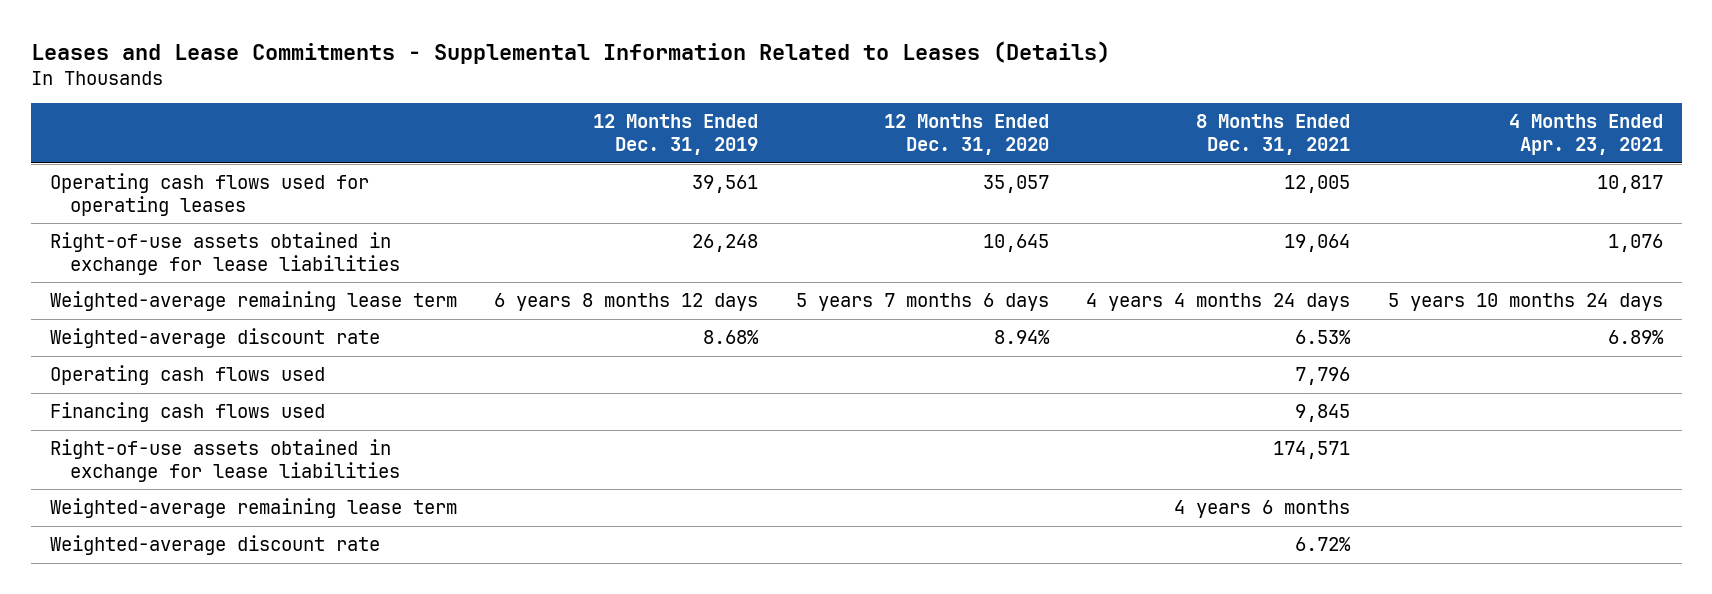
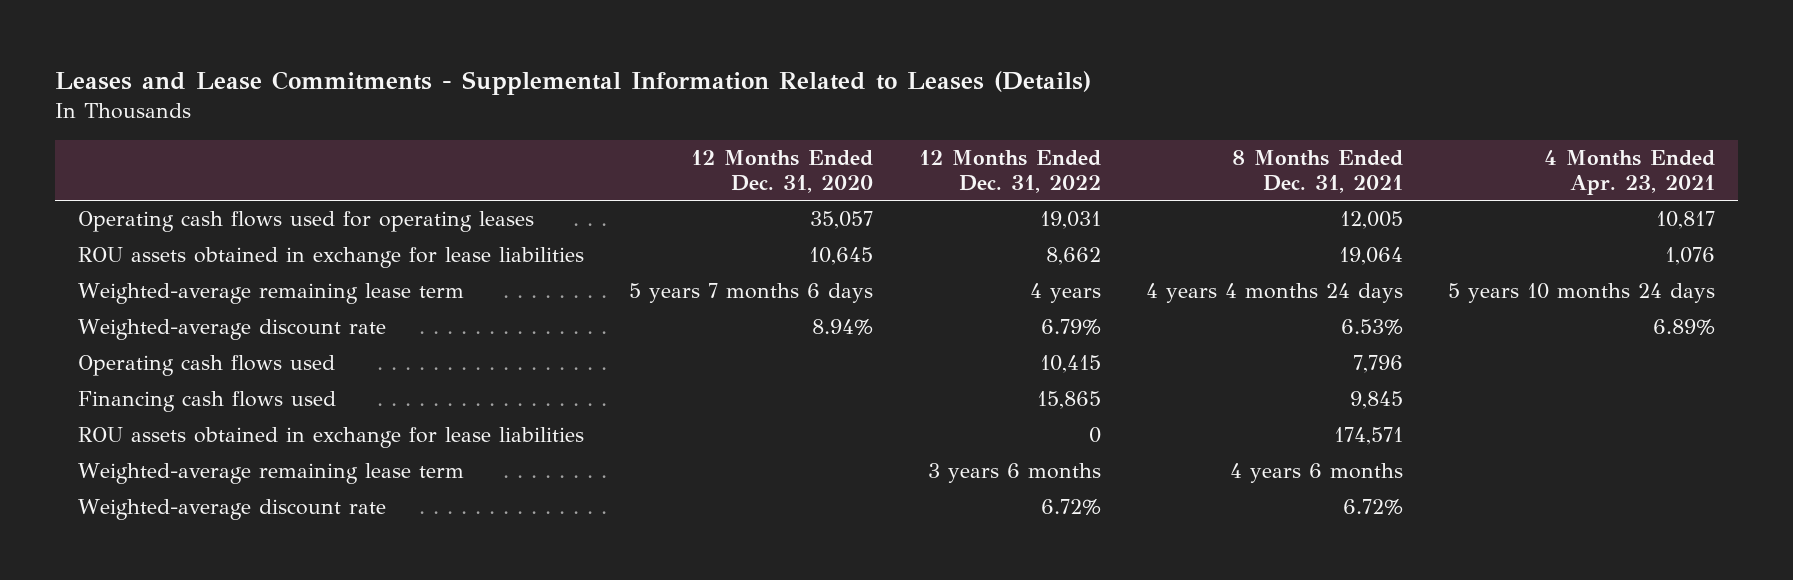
[593,114,759,155] 12 Months Ended Dec. 31, 2019 -> none
none -> [918,149,1101,193] 12 Months Ended Dec. 31, 2022
[49,232,400,275] Right-of-use assets obtained in exchange for lease liabilities -> [78,247,585,269] ROU assets obtained in exchange for lease liabilities
[49,439,400,482] Right-of-use assets obtained in exchange for lease liabilities -> [78,427,585,449] ROU assets obtained in exchange for lease liabilities

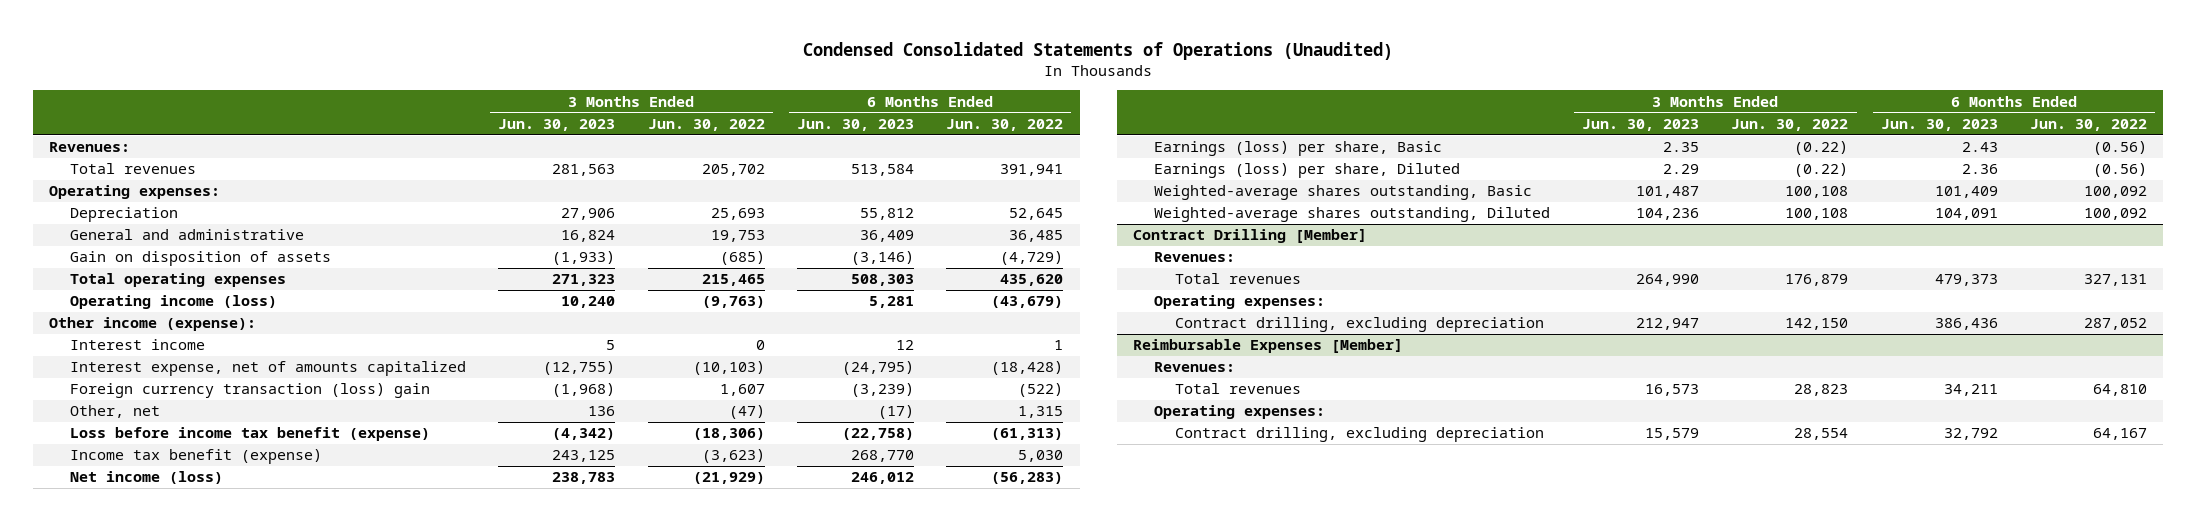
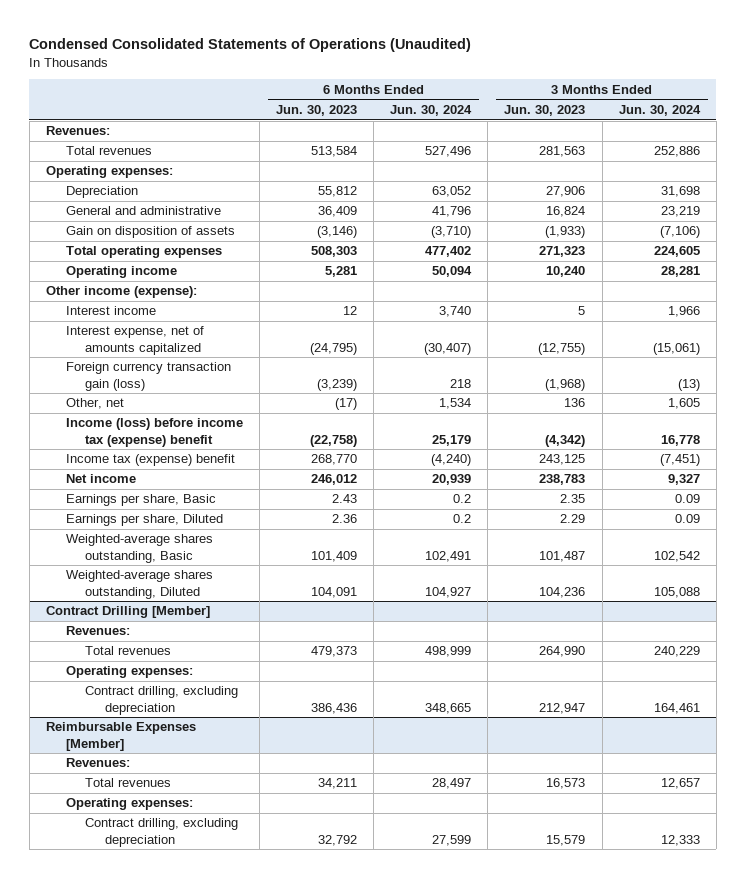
[647,118,765,131] Jun. 30, 2022 -> none
[946,118,1064,131] Jun. 30, 2022 -> none
none -> [390,104,473,116] Jun. 30, 2024
none -> [618,104,701,116] Jun. 30, 2024
[69,295,277,310] Operating income (loss) -> [65,266,177,279] Operating income
[69,383,430,399] Foreign currency transaction (loss) gain -> [65,362,231,391] Foreign currency transaction gain (loss)
[69,427,430,442] Loss before income tax benefit (expense) -> [65,418,243,447] Income (loss) before income tax (expense) benefit
[69,449,322,465] Income tax benefit (expense) -> [65,454,235,467] Income tax (expense) benefit
[69,471,223,485] Net income (loss) -> [65,474,136,484] Net income
[1153,141,1442,157] Earnings (loss) per share, Basic -> [65,494,216,507] Earnings per share, Basic
[1153,163,1460,179] Earnings (loss) per share, Diluted -> [65,514,223,527] Earnings per share, Diluted

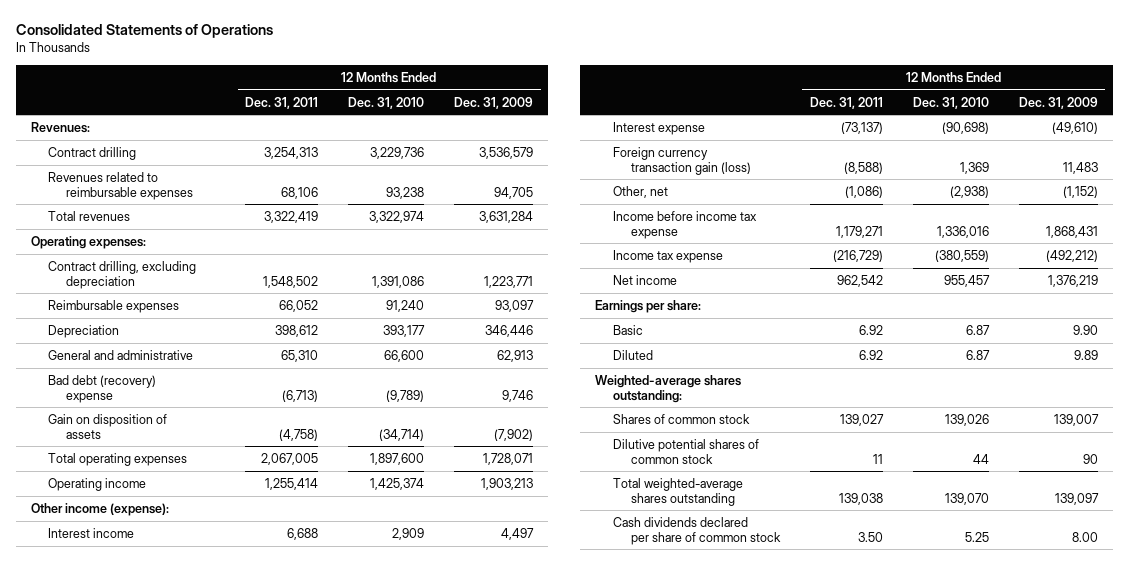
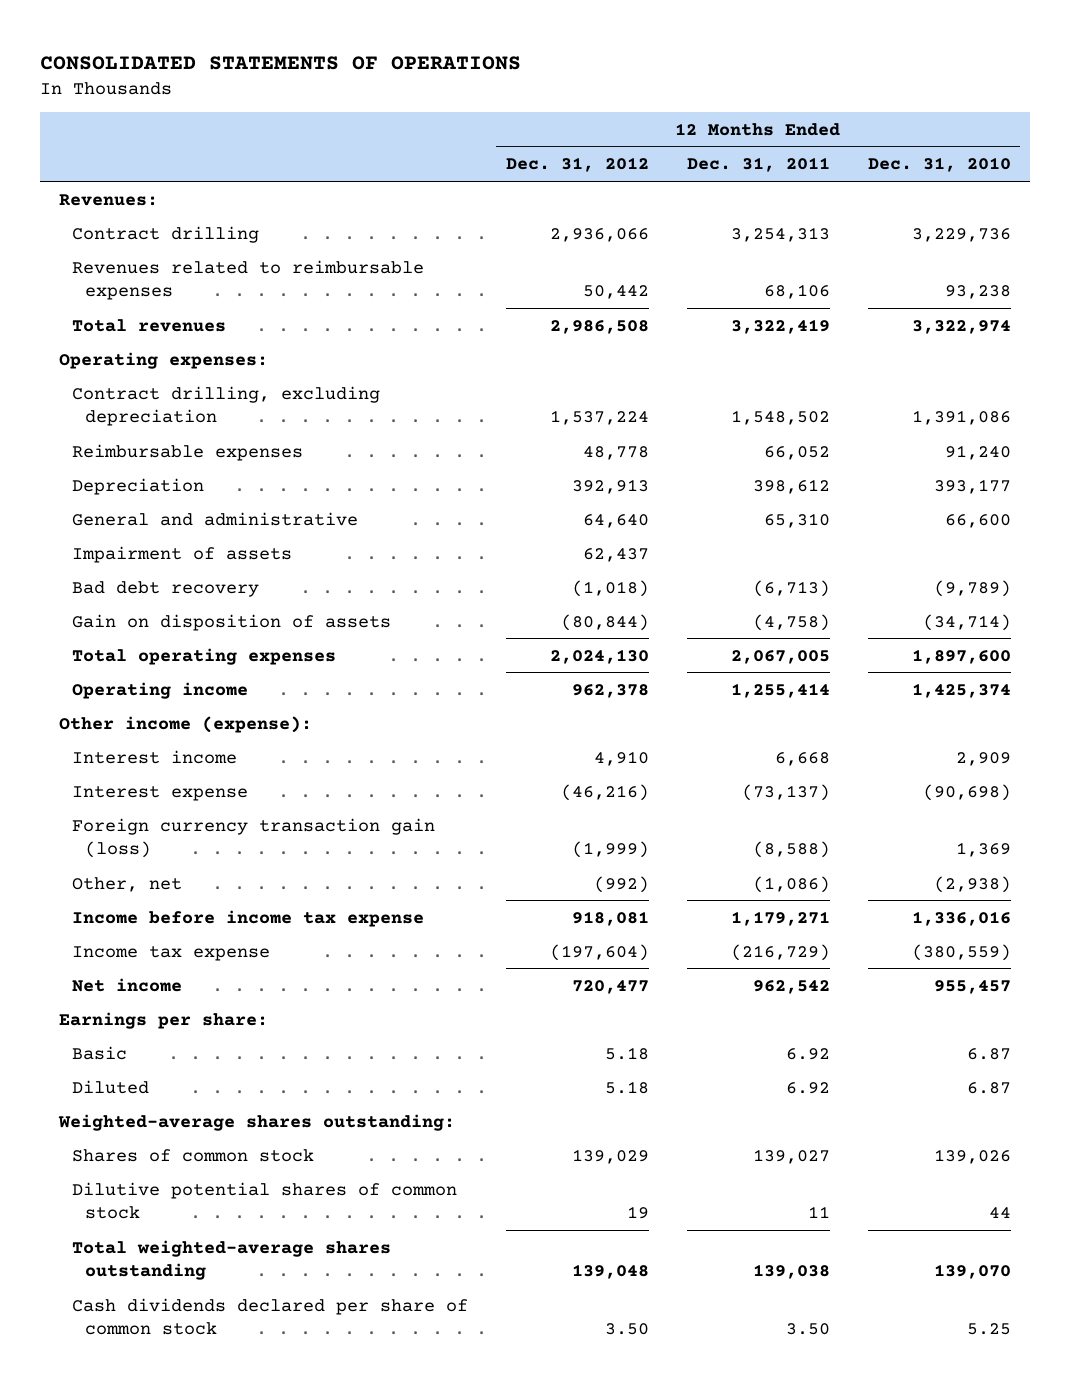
[15,24,273,39] Consolidated Statements of Operations -> [39,55,521,70] CONSOLIDATED STATEMENTS OF OPERATIONS
[454,96,534,109] Dec. 31, 2009 -> none
none -> [505,157,649,173] Dec. 31, 2012
none -> [71,545,292,563] Impairment of assets
[48,374,157,403] Bad debt (recovery) expense -> [71,580,259,597] Bad debt recovery
[287,527,319,540] 6,688 -> [774,751,830,766] 6,668

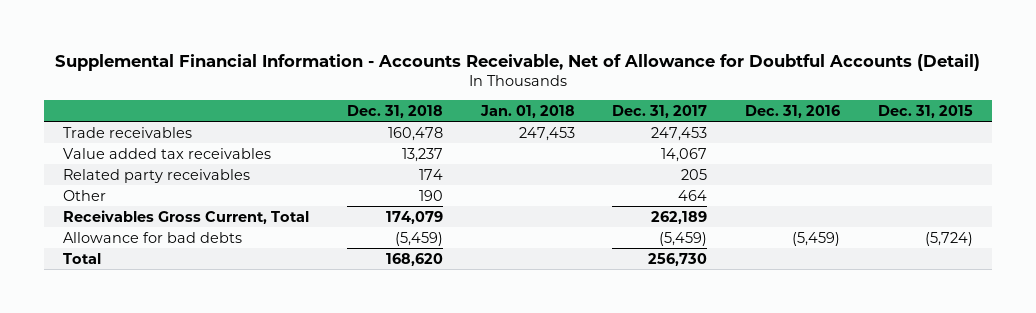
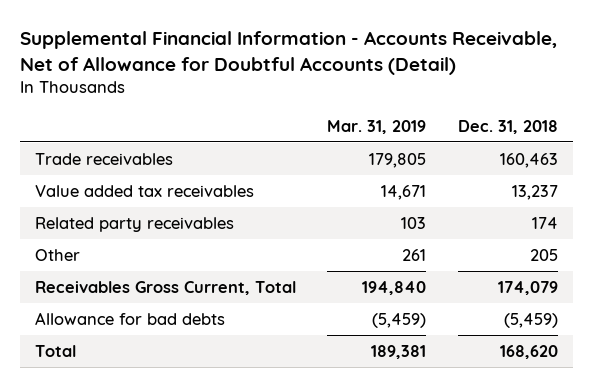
[479,104,575,118] Jan. 01, 2018 -> none
[612,104,708,118] Dec. 31, 2017 -> none
[745,104,841,118] Dec. 31, 2016 -> none
[877,104,973,118] Dec. 31, 2015 -> none
none -> [327,119,427,134] Mar. 31, 2019
[387,126,443,141] 160,478 -> [499,152,558,168] 160,463
[418,189,443,201] 190 -> [529,248,558,261] 205

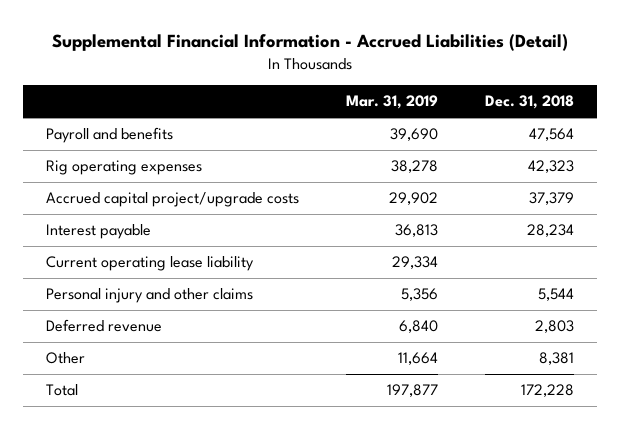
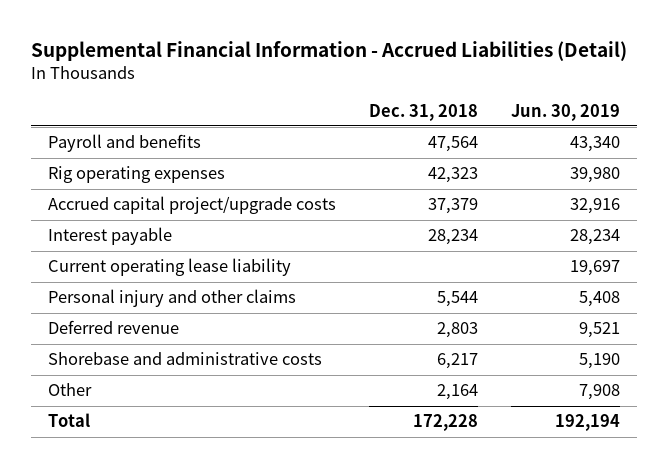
[346,95,439,110] Mar. 31, 2019 -> none
none -> [511,103,621,121] Jun. 30, 2019
none -> [47,352,322,366] Shorebase and administrative costs
[538,352,574,366] 8,381 -> [437,384,479,401] 2,164

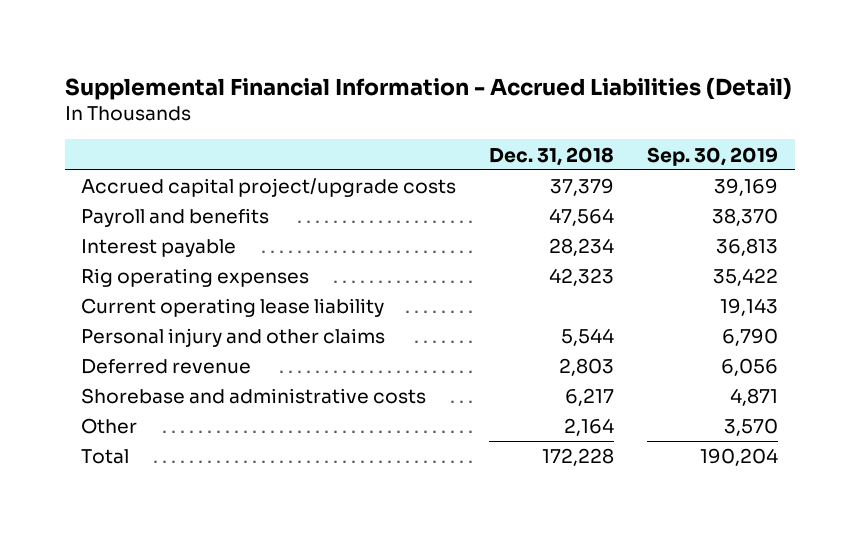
[511,103,621,121] Jun. 30, 2019 -> none
none -> [647,146,779,166] Sep. 30, 2019
[47,134,201,153] Payroll and benefits -> [81,208,270,228] Payroll and benefits
[47,166,225,184] Rig operating expenses -> [81,268,310,288] Rig operating expenses

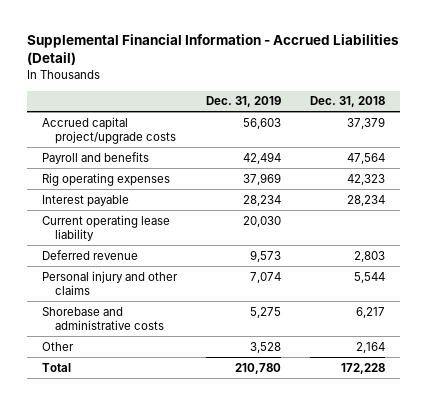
[647,146,779,166] Sep. 30, 2019 -> none
none -> [205,96,281,108] Dec. 31, 2019
[81,239,237,258] Interest payable -> [41,194,129,207] Interest payable
[81,328,386,348] Personal injury and other claims -> [41,270,178,295] Personal injury and other claims

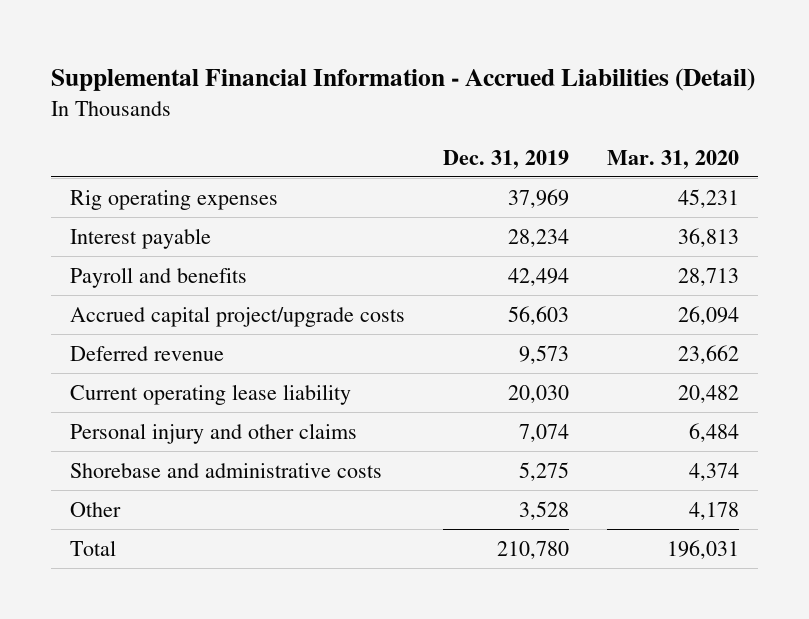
[310,96,386,108] Dec. 31, 2018 -> none
none -> [607,149,740,169] Mar. 31, 2020
[41,151,149,164] Payroll and benefits -> [70,266,248,288] Payroll and benefits
[41,116,177,144] Accrued capital project/upgrade costs -> [70,305,406,327] Accrued capital project/upgrade costs
[41,214,170,241] Current operating lease liability -> [70,383,352,405] Current operating lease liability

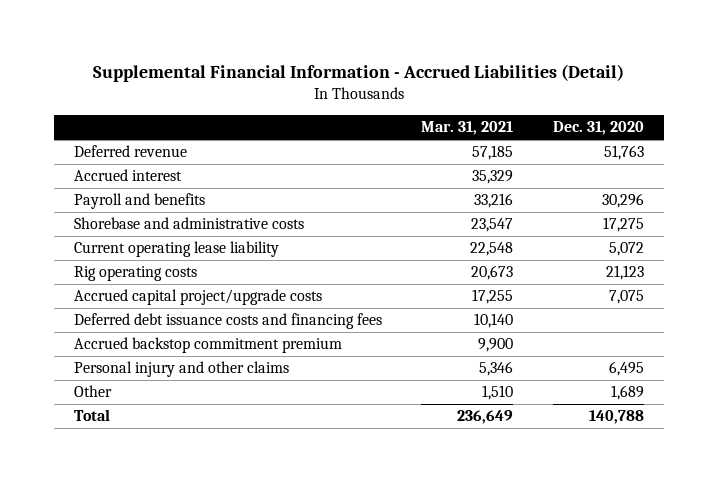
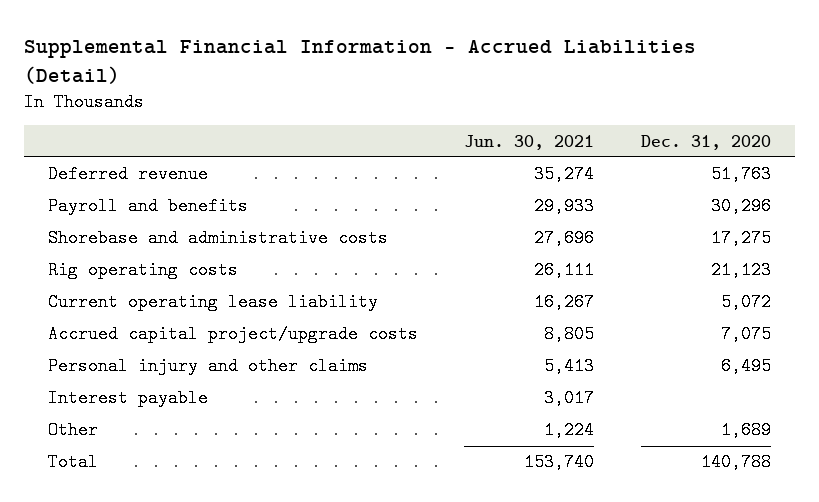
[421,121,514,136] Mar. 31, 2021 -> none
none -> [464,134,595,150] Jun. 30, 2021
[73,169,182,182] Accrued interest -> none
[73,241,279,258] Current operating lease liability -> [47,293,378,312] Current operating lease liability
[73,313,382,330] Deferred debt issuance costs and financing fees -> none
[73,337,342,354] Accrued backstop commitment premium -> none
none -> [47,389,208,408] Interest payable

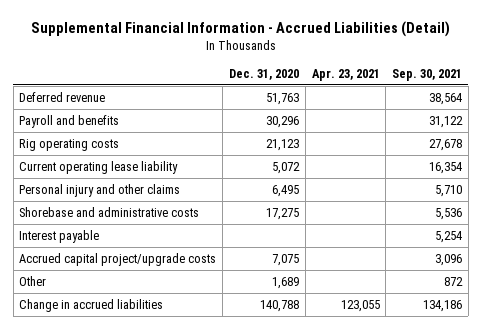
[464,134,595,150] Jun. 30, 2021 -> none
none -> [311,68,380,81] Apr. 23, 2021
none -> [392,68,463,81] Sep. 30, 2021
[47,229,388,248] Shorebase and administrative costs -> [19,206,200,217] Shorebase and administrative costs
[47,325,418,344] Accrued capital project/upgrade costs -> [19,252,217,266] Accrued capital project/upgrade costs
[47,453,98,472] Total -> [19,298,164,312] Change in accrued liabilities

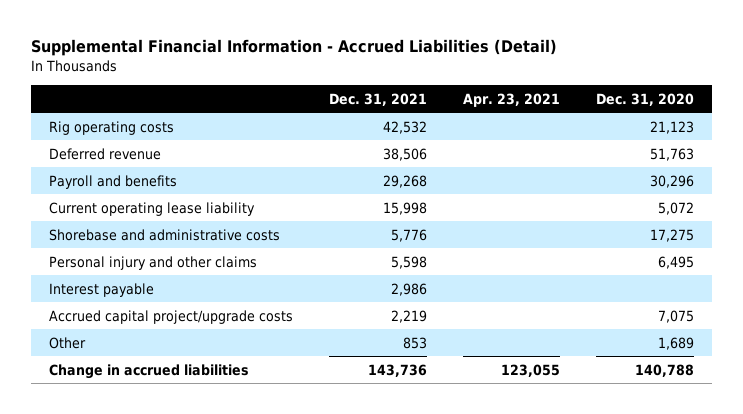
[392,68,463,81] Sep. 30, 2021 -> none
none -> [328,92,427,106] Dec. 31, 2021
[19,138,120,151] Rig operating costs -> [48,120,174,135] Rig operating costs
[19,183,181,197] Personal injury and other claims -> [48,255,257,270] Personal injury and other claims

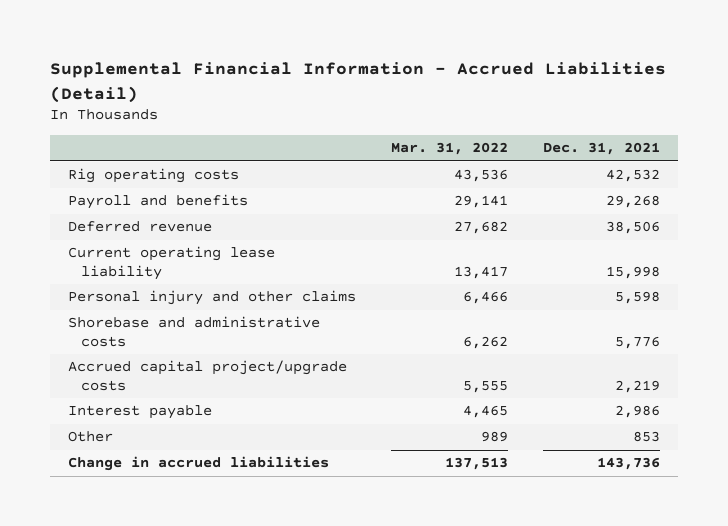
[463,92,561,107] Apr. 23, 2021 -> none
[596,92,695,106] Dec. 31, 2020 -> none
none -> [391,142,509,156] Mar. 31, 2022
[48,147,161,160] Deferred revenue -> [67,221,212,233] Deferred revenue
[48,228,280,241] Shorebase and administrative costs -> [67,316,320,348] Shorebase and administrative costs
[48,282,154,297] Interest payable -> [67,405,212,420] Interest payable

